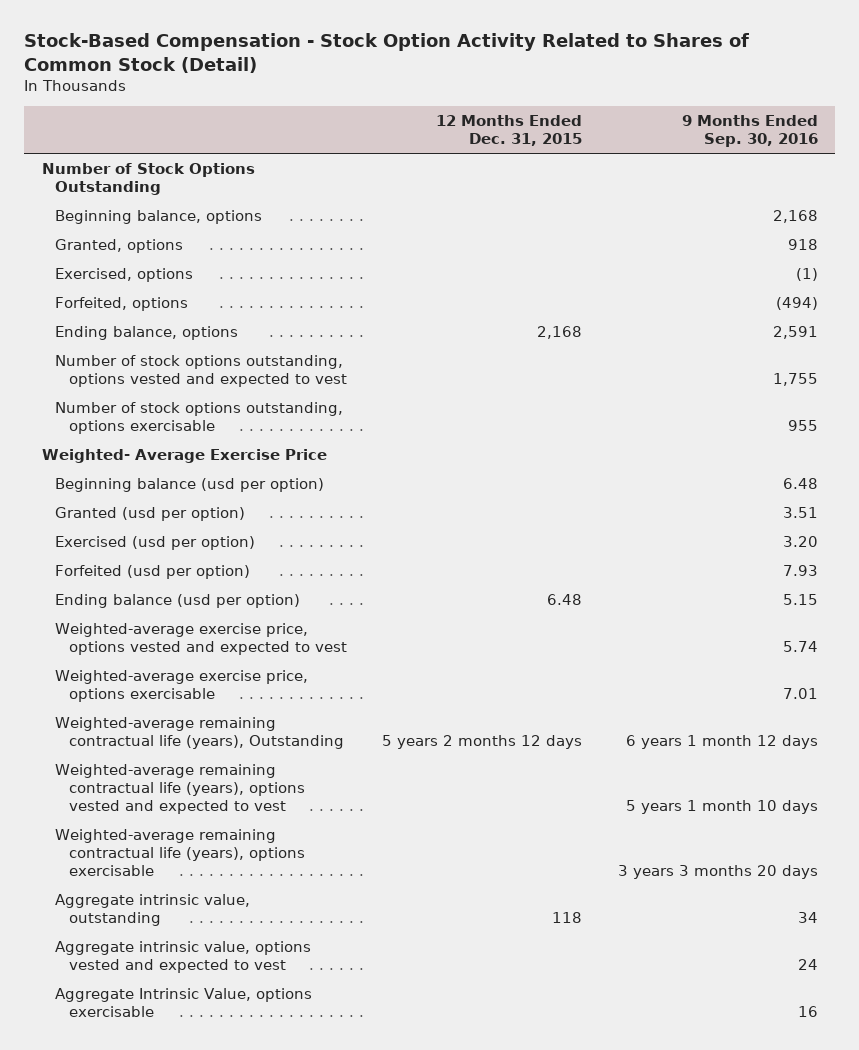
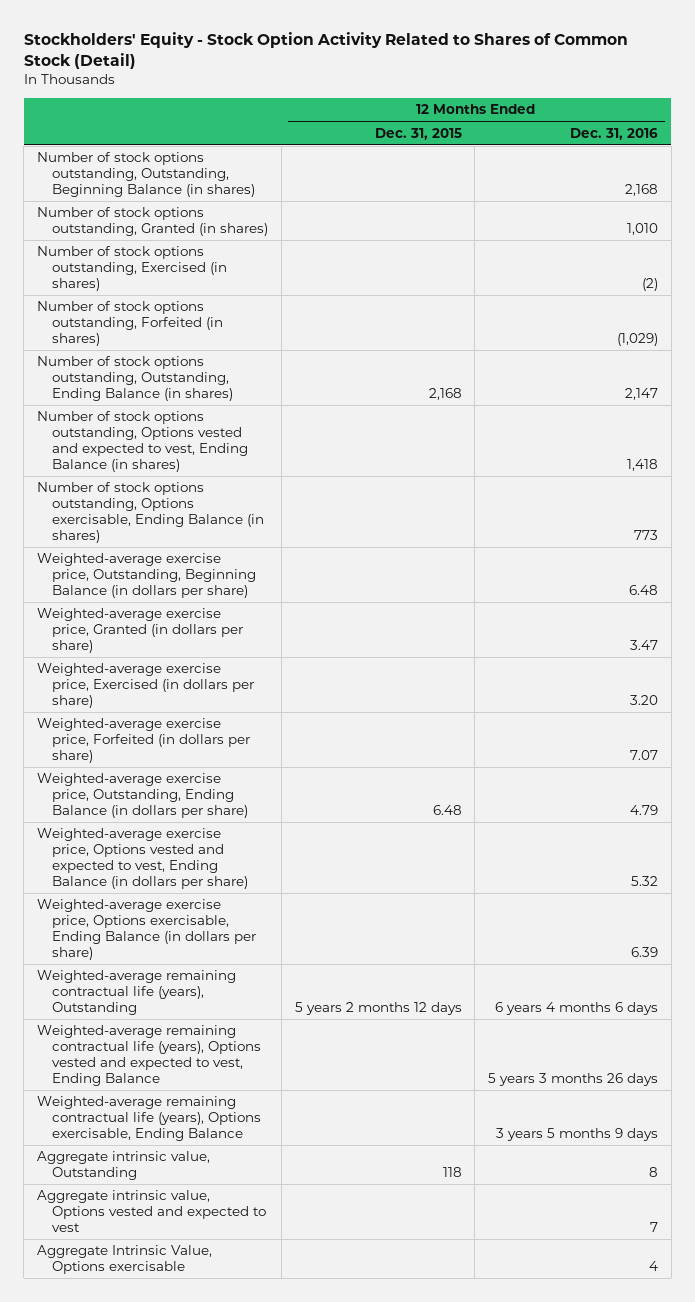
[23,33,749,73] Stock-Based Compensation - Stock Option Activity Related to Shares of Common Stock (Detail) -> [23,31,628,70] Stockholders' Equity - Stock Option Activity Related to Shares of Common Stock (Detail)
[681,115,818,148] 9 Months Ended Sep. 30, 2016 -> none
none -> [570,127,659,140] Dec. 31, 2016
[41,163,255,195] Number of Stock Options Outstanding -> none
[41,449,327,464] Weighted- Average Exercise Price -> none
[55,210,263,225] Beginning balance, options -> [37,152,255,198] Number of stock options outstanding, Outstanding, Beginning Balance (in shares)
[55,239,184,254] Granted, options -> [37,207,268,237] Number of stock options outstanding, Granted (in shares)
[55,268,194,283] Exercised, options -> [37,246,227,292] Number of stock options outstanding, Exercised (in shares)
[55,297,189,312] Forfeited, options -> [37,301,223,347] Number of stock options outstanding, Forfeited (in shares)
[55,326,239,341] Ending balance, options -> [37,356,233,402] Number of stock options outstanding, Outstanding, Ending Balance (in shares)
[55,355,347,387] Number of stock options outstanding, options vested and expected to vest -> [37,411,248,472] Number of stock options outstanding, Options vested and expected to vest, Ending Balance (in shares)
[55,402,344,434] Number of stock options outstanding, options exercisable -> [37,482,264,543] Number of stock options outstanding, Options exercisable, Ending Balance (in shares)
[55,478,325,493] Beginning balance (usd per option) -> [37,553,256,599] Weighted-average exercise price, Outstanding, Beginning Balance (in dollars per share)
[55,507,246,522] Granted (usd per option) -> [37,608,243,654] Weighted-average exercise price, Granted (in dollars per share)
[55,536,256,551] Exercised (usd per option) -> [37,663,254,709] Weighted-average exercise price, Exercised (in dollars per share)
[55,565,251,580] Forfeited (usd per option) -> [37,718,250,764] Weighted-average exercise price, Forfeited (in dollars per share)
[55,594,301,609] Ending balance (usd per option) -> [37,773,248,819] Weighted-average exercise price, Outstanding, Ending Balance (in dollars per share)
[55,623,347,655] Weighted-average exercise price, options vested and expected to vest -> [37,828,248,889] Weighted-average exercise price, Options vested and expected to vest, Ending Balance (in dollars per share)
[55,670,309,702] Weighted-average exercise price, options exercisable -> [37,899,256,960] Weighted-average exercise price, Options exercisable, Ending Balance (in dollars per share)
[55,764,305,814] Weighted-average remaining contractual life (years), options vested and expected to vest -> [37,1025,261,1086] Weighted-average remaining contractual life (years), Options vested and expected to vest, Ending Balance
[55,829,305,876] Weighted-average remaining contractual life (years), options exercisable -> [37,1096,261,1142] Weighted-average remaining contractual life (years), Options exercisable, Ending Balance
[55,894,251,926] Aggregate intrinsic value, outstanding -> [37,1151,211,1181] Aggregate intrinsic value, Outstanding
[55,941,312,973] Aggregate intrinsic value, options vested and expected to vest -> [37,1190,266,1233] Aggregate intrinsic value, Options vested and expected to vest
[55,988,313,1017] Aggregate Intrinsic Value, options exercisable -> [37,1245,213,1275] Aggregate Intrinsic Value, Options exercisable

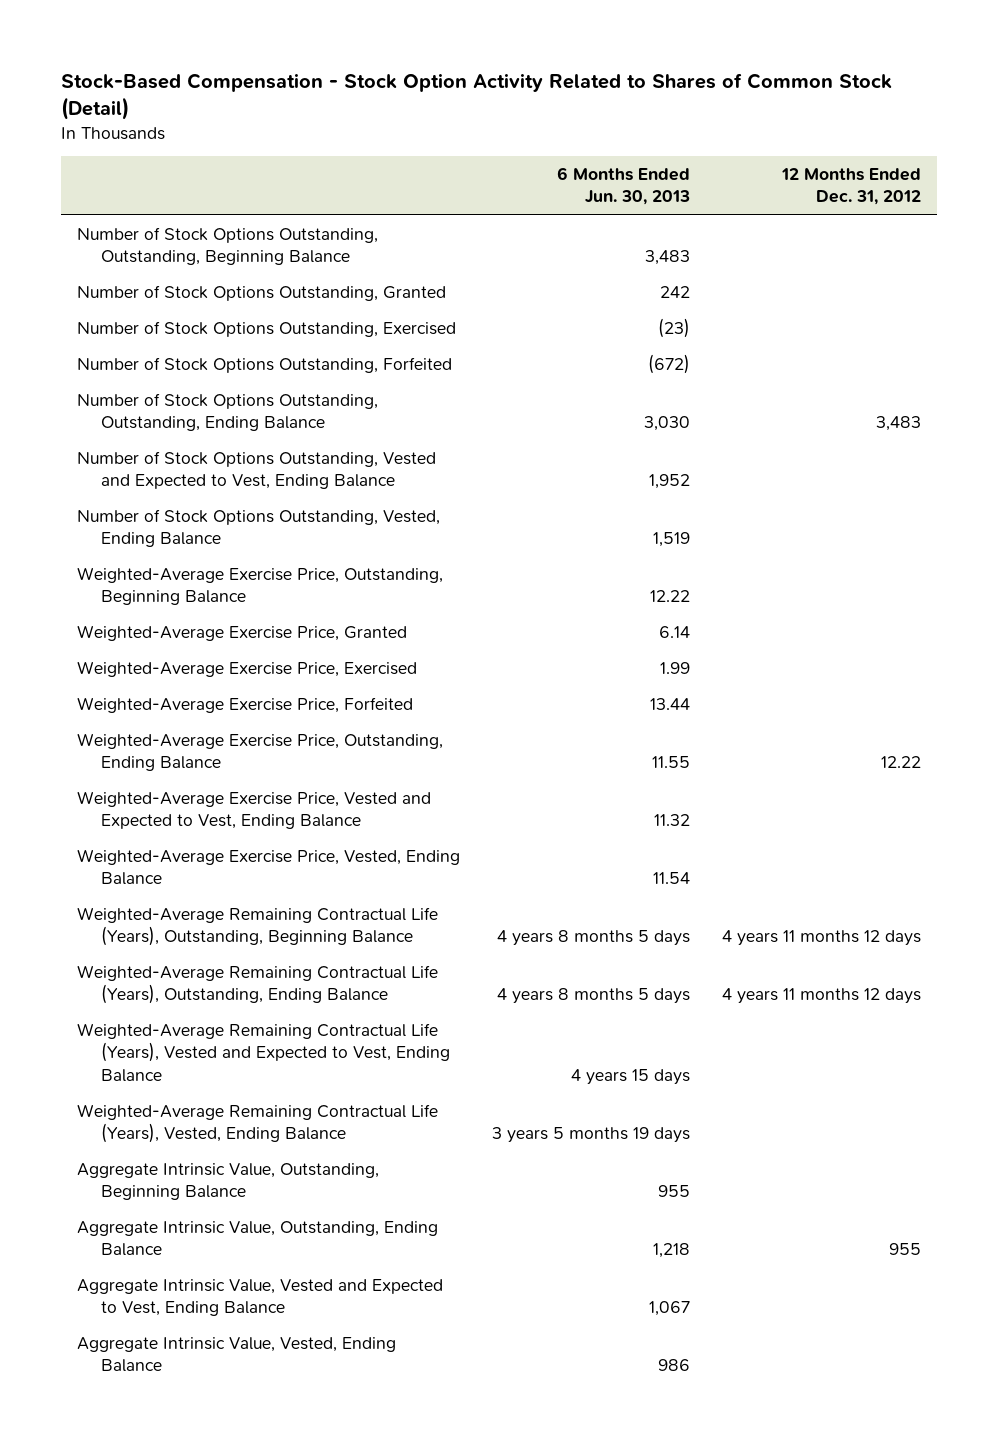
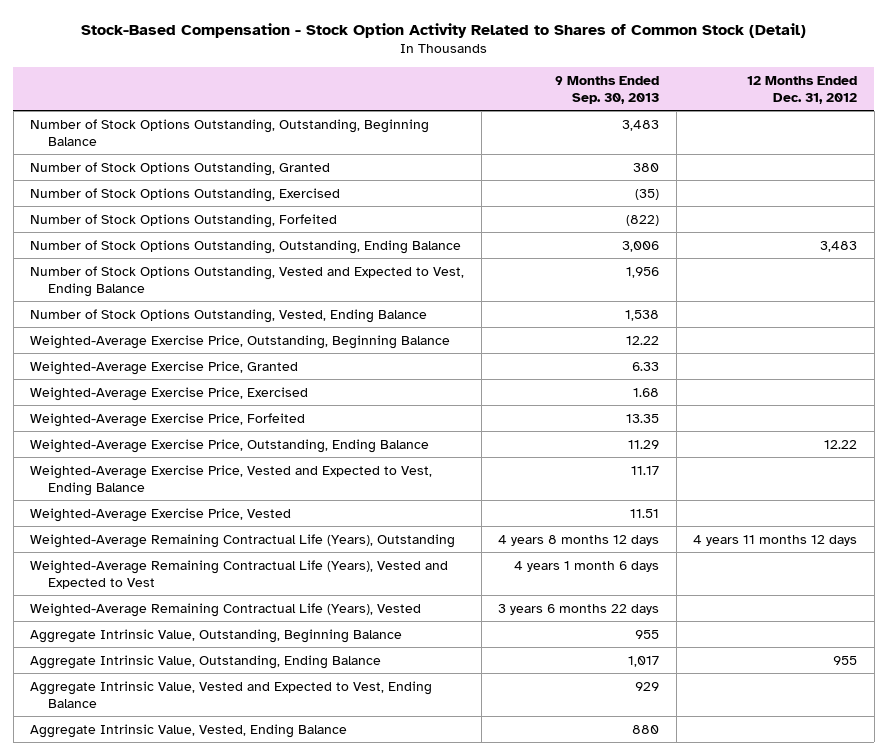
[557,167,691,206] 6 Months Ended Jun. 30, 2013 -> none
none -> [555,75,660,105] 9 Months Ended Sep. 30, 2013
[76,965,438,1005] Weighted-Average Remaining Contractual Life (Years), Outstanding, Ending Balance -> none
[76,849,460,886] Weighted-Average Exercise Price, Vested, Ending Balance -> [30,507,292,522] Weighted-Average Exercise Price, Vested
[76,907,438,947] Weighted-Average Remaining Contractual Life (Years), Outstanding, Beginning Balance -> [30,533,456,548] Weighted-Average Remaining Contractual Life (Years), Outstanding
[76,1023,450,1082] Weighted-Average Remaining Contractual Life (Years), Vested and Expected to Vest, Ending Balance -> [30,559,449,590] Weighted-Average Remaining Contractual Life (Years), Vested and Expected to Vest
[76,1104,438,1144] Weighted-Average Remaining Contractual Life (Years), Vested, Ending Balance -> [30,602,422,617] Weighted-Average Remaining Contractual Life (Years), Vested

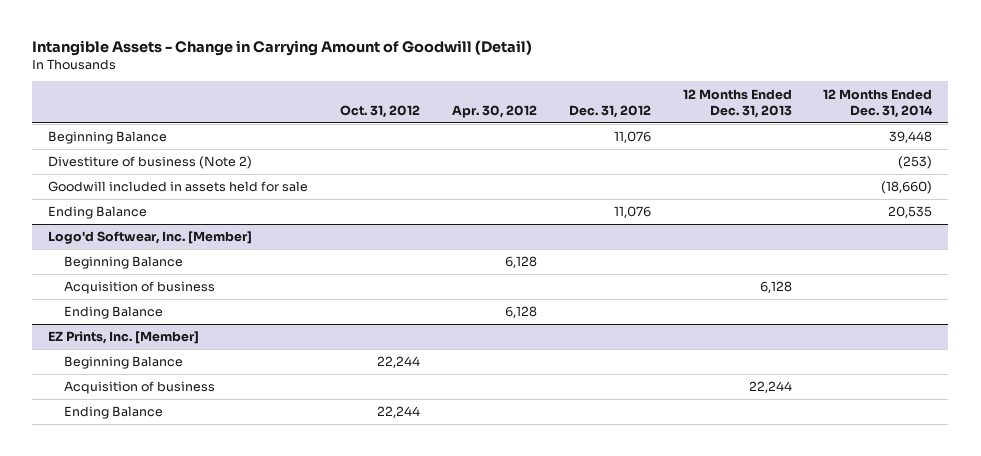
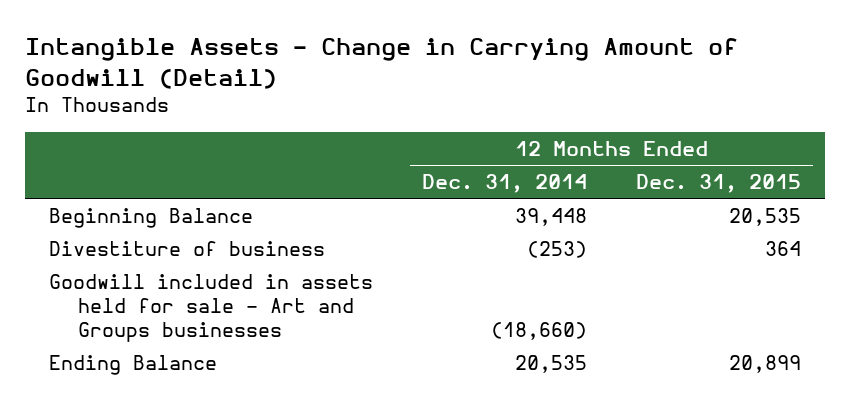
[340,104,421,118] Oct. 31, 2012 -> none
[451,104,537,118] Apr. 30, 2012 -> none
[568,104,651,118] Dec. 31, 2012 -> none
[682,88,792,118] 12 Months Ended Dec. 31, 2013 -> none
none -> [635,174,801,194] Dec. 31, 2015
[48,156,253,170] Divestiture of business (Note 2) -> [49,241,326,257] Divestiture of business
[48,181,309,193] Goodwill included in assets held for sale -> [49,274,374,343] Goodwill included in assets held for sale - Art and Groups businesses
[48,231,253,245] Logo'd Softwear, Inc. [Member] -> none
[63,256,183,270] Beginning Balance -> none
[63,281,215,295] Acquisition of business -> none
[63,306,163,320] Ending Balance -> none
[48,331,200,345] EZ Prints, Inc. [Member] -> none
[63,356,183,370] Beginning Balance -> none
[63,381,215,395] Acquisition of business -> none
[63,406,163,420] Ending Balance -> none

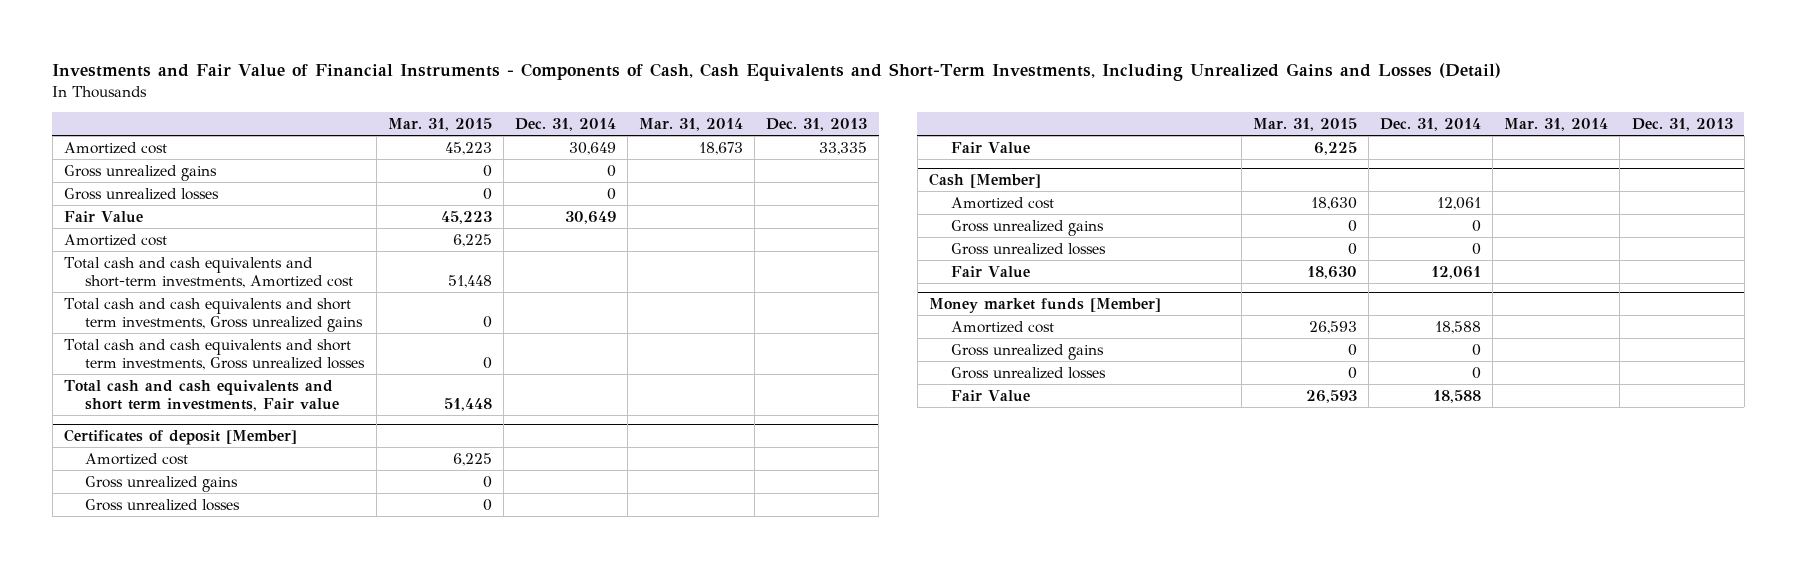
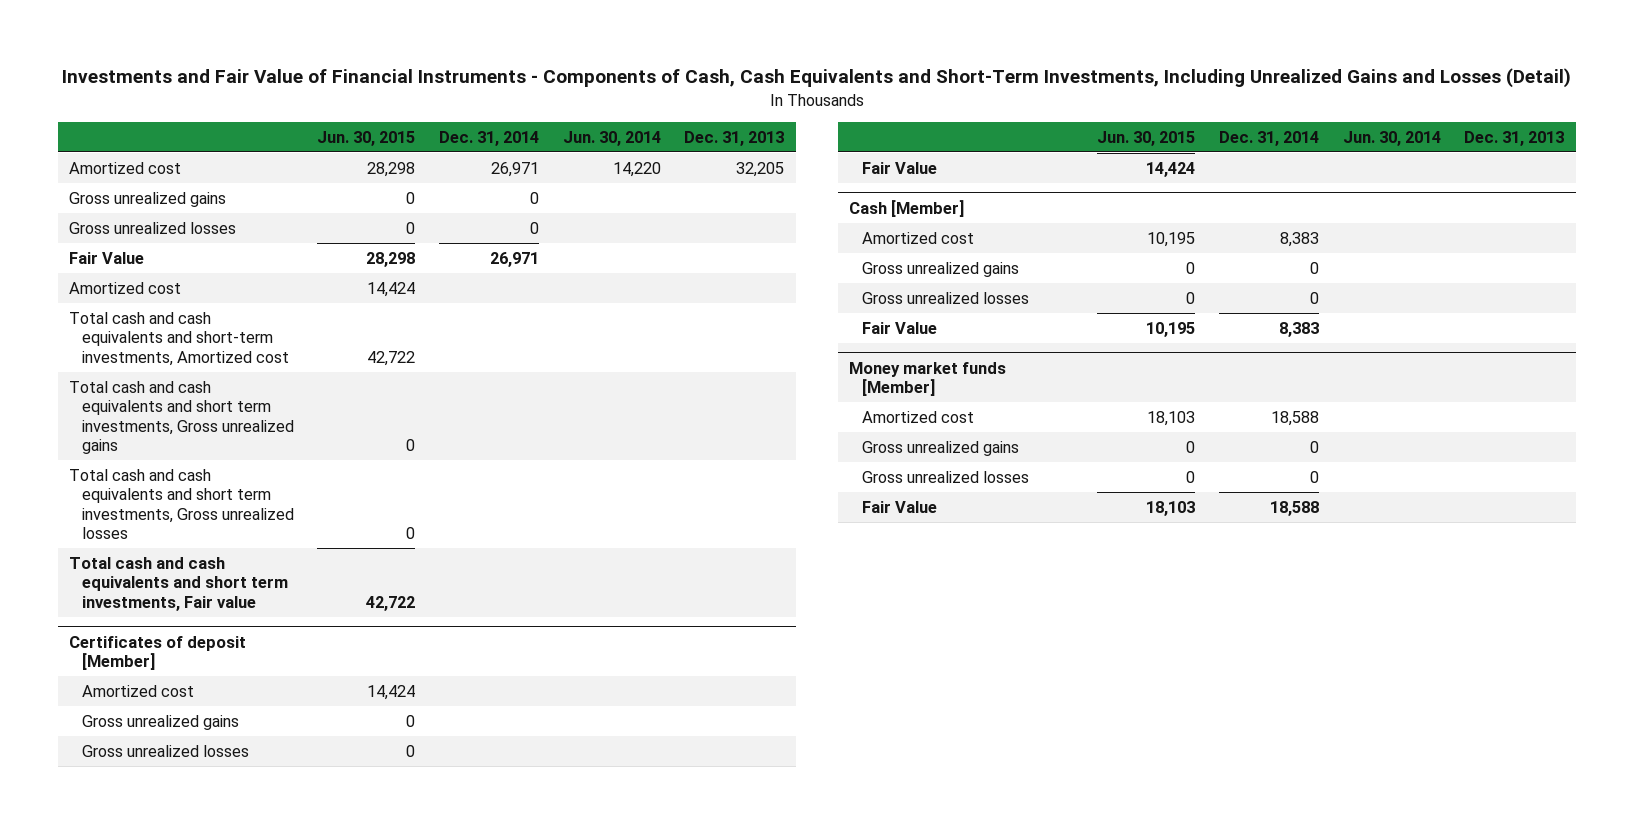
[387,118,492,132] Mar. 31, 2015 -> none
[639,118,744,132] Mar. 31, 2014 -> none
none -> [317,130,416,146] Jun. 30, 2015
none -> [562,130,661,146] Jun. 30, 2014
[568,141,616,155] 30,649 -> [491,161,540,177] 26,971
[819,141,868,155] 33,335 -> [736,161,785,177] 32,205
[564,210,616,224] 30,649 -> [490,251,540,267] 26,971
[1437,196,1482,210] 12,061 -> [1280,231,1320,247] 8,383
[1431,265,1482,279] 12,061 -> [1279,321,1320,337] 8,383

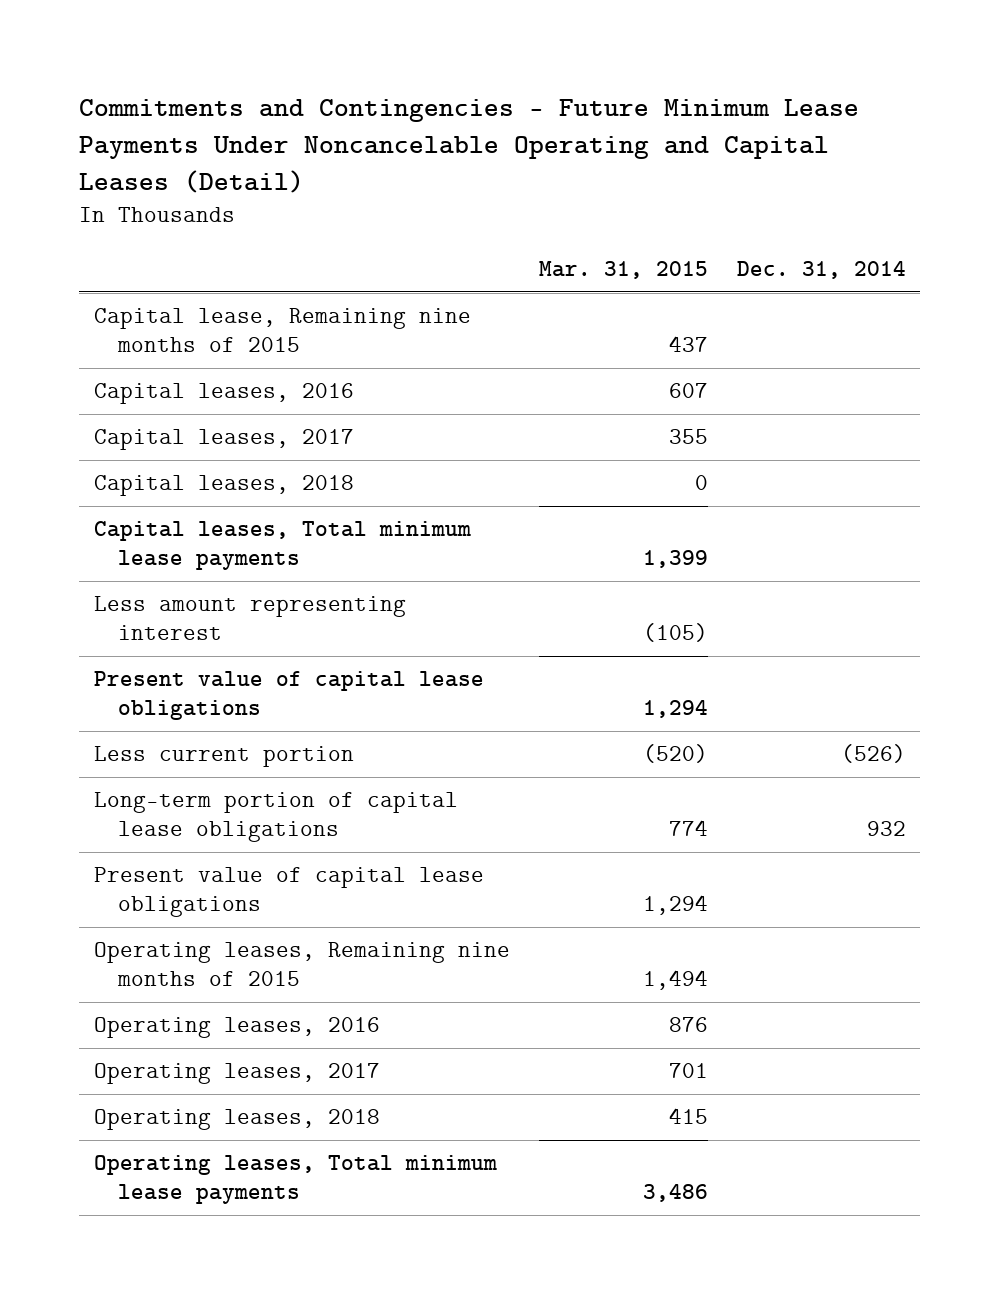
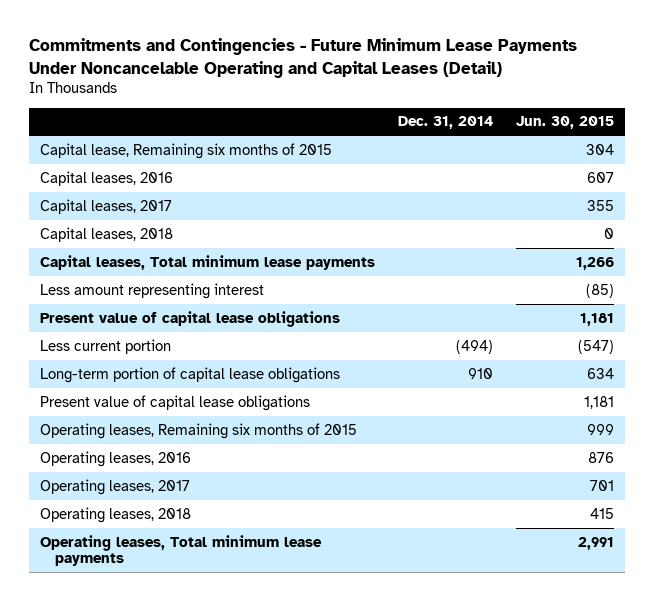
[538,260,708,279] Mar. 31, 2015 -> none
none -> [515,116,614,130] Jun. 30, 2015
[93,308,471,353] Capital lease, Remaining nine months of 2015 -> [40,142,333,159] Capital lease, Remaining six months of 2015
[840,744,906,764] (526) -> [456,339,494,354] (494)
[866,821,906,837] 932 -> [468,367,494,379] 910
[93,942,510,987] Operating leases, Remaining nine months of 2015 -> [40,422,358,439] Operating leases, Remaining six months of 2015

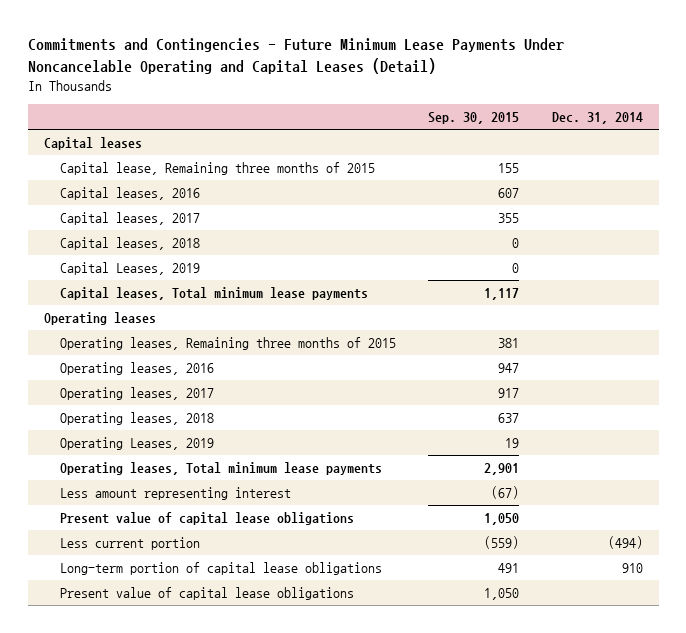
[515,116,614,130] Jun. 30, 2015 -> none
none -> [428,111,520,124] Sep. 30, 2015
none -> [43,137,142,151] Capital leases
[40,142,333,159] Capital lease, Remaining six months of 2015 -> [60,162,376,176] Capital lease, Remaining three months of 2015
none -> [60,262,201,276] Capital Leases, 2019
none -> [43,312,156,326] Operating leases
none -> [60,337,397,351] Operating leases, Remaining three months of 2015
[40,450,192,467] Operating leases, 2016 -> [60,362,215,376] Operating leases, 2016
[40,478,191,495] Operating leases, 2017 -> [60,387,215,401] Operating leases, 2017
[40,506,192,523] Operating leases, 2018 -> [60,412,215,426] Operating leases, 2018
none -> [60,437,215,451] Operating Leases, 2019
[40,534,323,567] Operating leases, Total minimum lease payments -> [60,462,383,476] Operating leases, Total minimum lease payments
[40,422,358,439] Operating leases, Remaining six months of 2015 -> none

